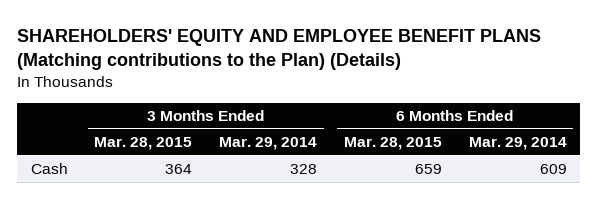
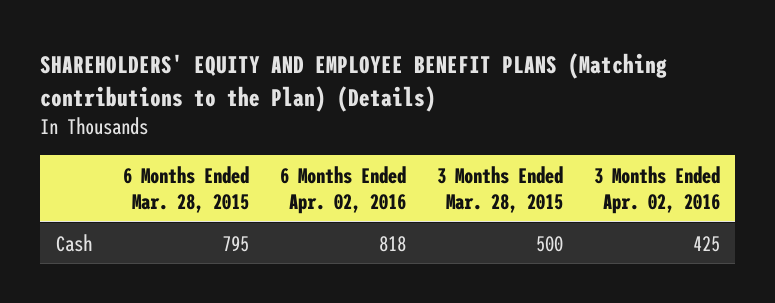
[219,137,318,151] Mar. 29, 2014 -> none
[468,137,567,151] Mar. 29, 2014 -> none
none -> [279,165,406,214] 6 Months Ended Apr. 02, 2016
none -> [593,165,720,214] 3 Months Ended Apr. 02, 2016
[165,164,193,175] 364 -> [535,235,563,252] 500
[414,164,442,175] 659 -> [221,235,249,252] 795

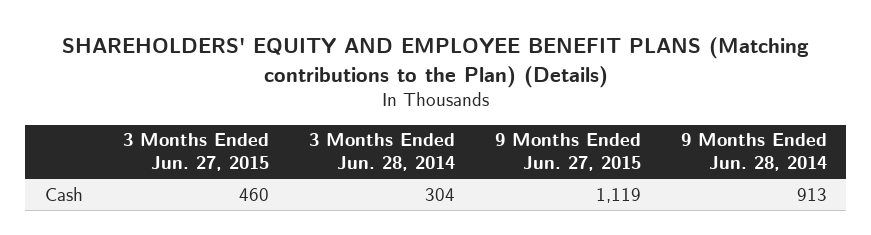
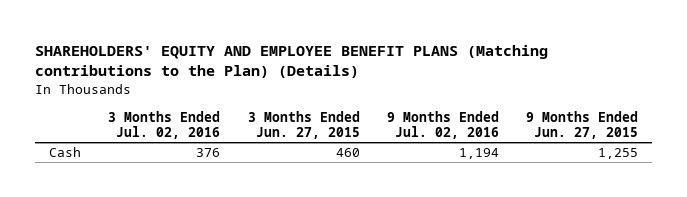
[308,133,455,172] 3 Months Ended Jun. 28, 2014 -> none
[680,133,827,172] 9 Months Ended Jun. 28, 2014 -> none
none -> [108,110,221,140] 3 Months Ended Jul. 02, 2016
none -> [386,110,499,140] 9 Months Ended Jul. 02, 2016
[595,187,641,203] 1,119 -> [598,148,639,160] 1,255

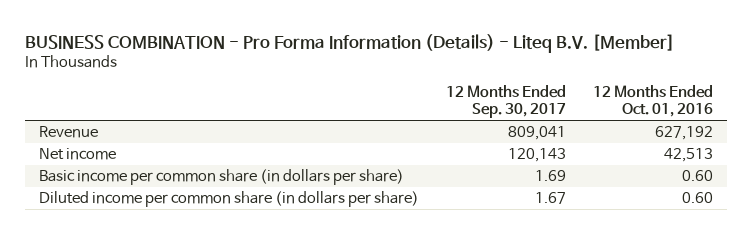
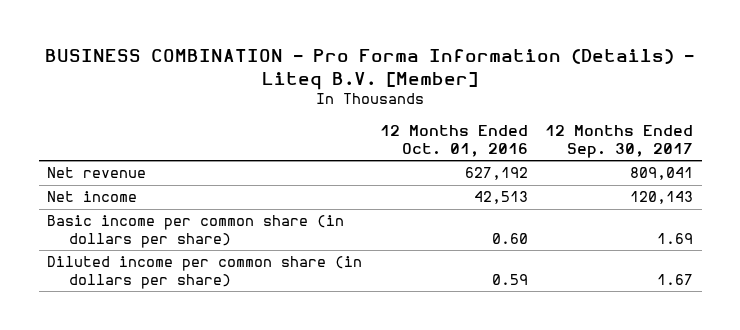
[38,126,98,139] Revenue -> [47,167,147,179] Net revenue
[682,192,714,204] 0.60 -> [491,274,528,286] 0.59

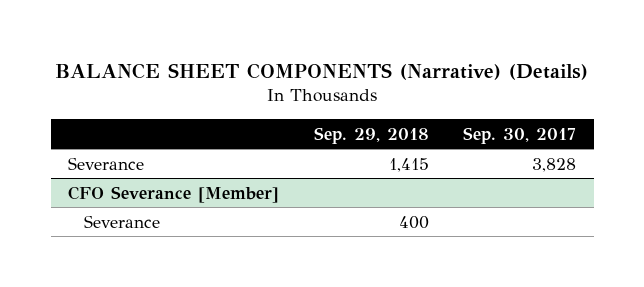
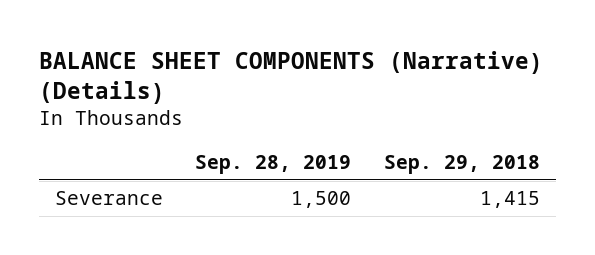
[463,126,577,144] Sep. 30, 2017 -> none
none -> [195,155,352,175] Sep. 28, 2019
[68,185,280,203] CFO Severance [Member] -> none
[84,214,161,228] Severance -> none

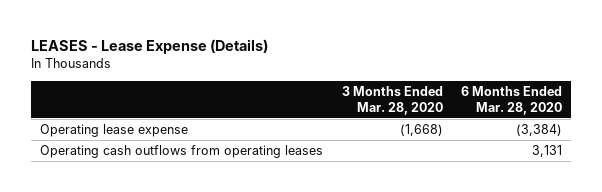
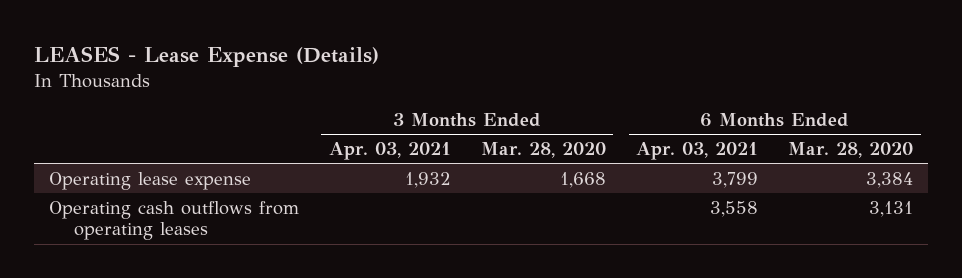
none -> [328,142,451,161] Apr. 03, 2021
none -> [636,142,759,161] Apr. 03, 2021
[399,124,443,137] (1,668) -> [559,171,606,188] 1,668
[515,124,562,137] (3,384) -> [866,171,914,188] 3,384

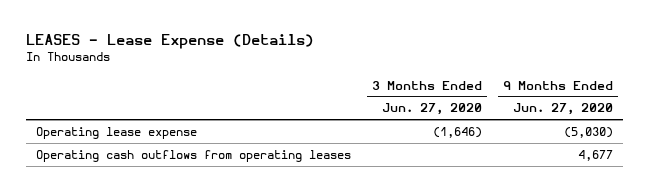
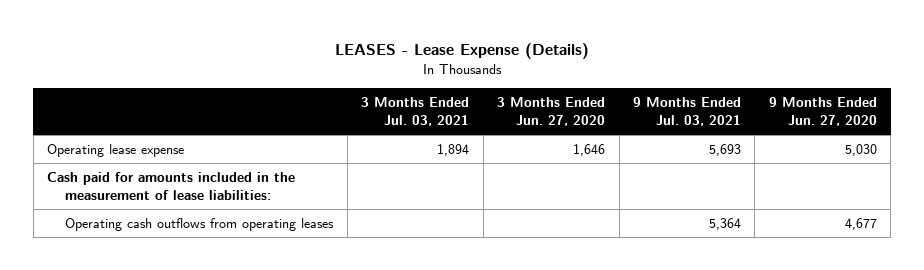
none -> [361,97,470,127] 3 Months Ended Jul. 03, 2021
none -> [632,97,741,127] 9 Months Ended Jul. 03, 2021
[433,127,483,139] (1,646) -> [573,143,606,156] 1,646
[563,127,613,139] (5,030) -> [844,143,877,156] 5,030
none -> [47,171,296,200] Cash paid for amounts included in the measurement of lease liabilities:

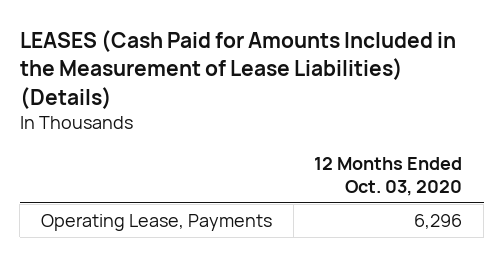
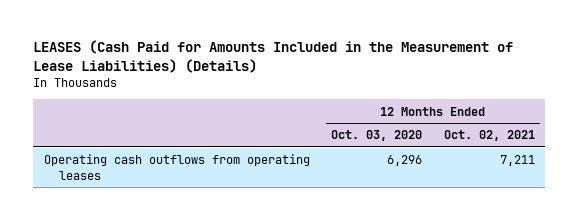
none -> [443,130,535,142] Oct. 02, 2021
[41,213,273,231] Operating Lease, Payments -> [43,154,310,180] Operating cash outflows from operating leases

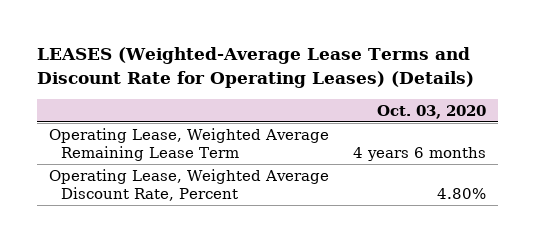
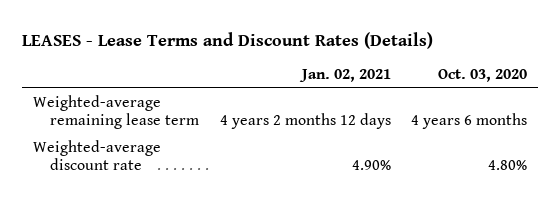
[37,47,475,88] LEASES (Weighted-Average Lease Terms and Discount Rate for Operating Leases) (Details) -> [22,32,434,50] LEASES - Lease Terms and Discount Rates (Details)
none -> [298,69,391,83] Jan. 02, 2021
[49,128,330,162] Operating Lease, Weighted Average Remaining Lease Term -> [32,94,199,130] Weighted-average remaining lease term
[49,169,330,202] Operating Lease, Weighted Average Discount Rate, Percent -> [32,139,161,171] Weighted-average discount rate

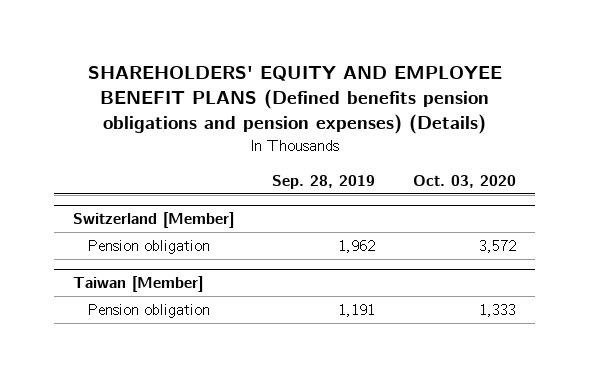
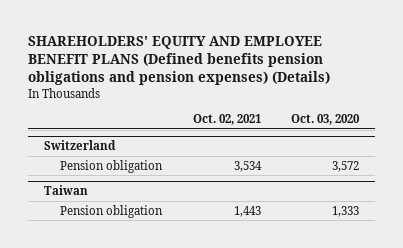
[272,174,376,189] Sep. 28, 2019 -> none
none -> [192,114,261,126] Oct. 02, 2021
[72,212,234,229] Switzerland [Member] -> [43,140,116,151] Switzerland
[72,276,203,293] Taiwan [Member] -> [43,185,88,196] Taiwan

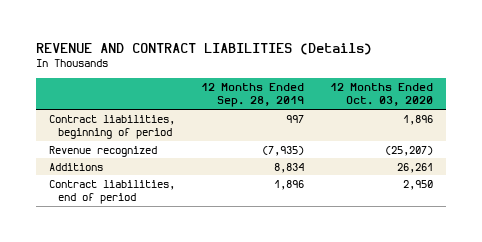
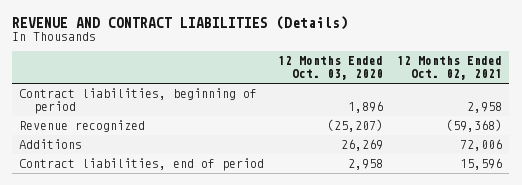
[201,82,305,108] 12 Months Ended Sep. 28, 2019 -> none
none -> [397,56,503,80] 12 Months Ended Oct. 02, 2021
[397,162,434,173] 26,261 -> [341,139,384,152] 26,269
[403,179,434,190] 2,950 -> [348,159,384,171] 2,958

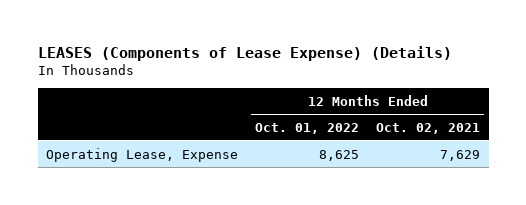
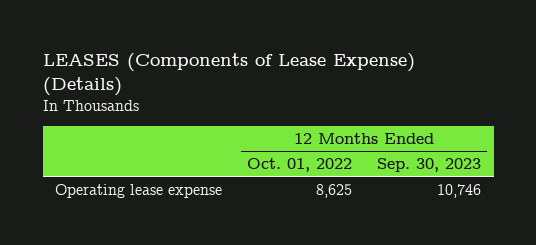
[376,122,481,134] Oct. 02, 2021 -> none
none -> [377,158,482,173] Sep. 30, 2023
[46,147,239,162] Operating Lease, Expense -> [55,183,223,198] Operating lease expense

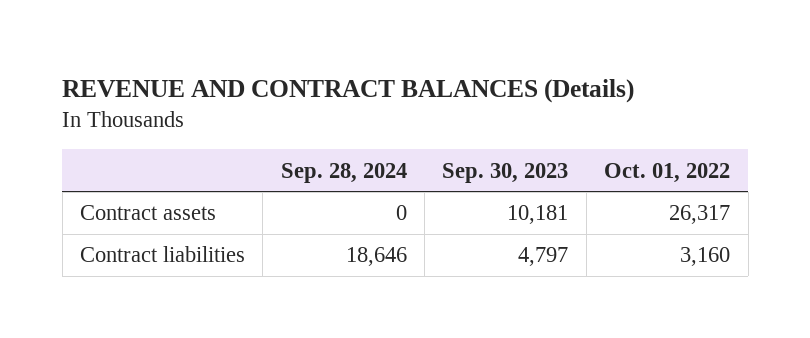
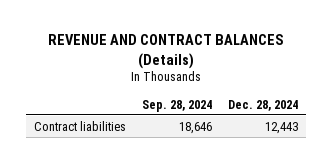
[442,162,569,183] Sep. 30, 2023 -> none
[604,162,731,183] Oct. 01, 2022 -> none
none -> [228,99,299,111] Dec. 28, 2024
[79,205,216,221] Contract assets -> none

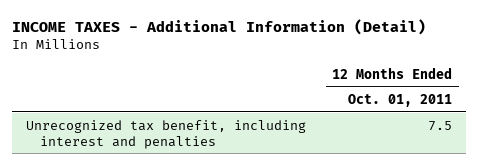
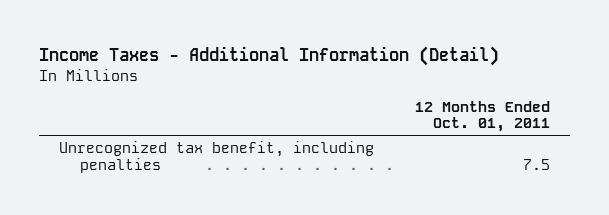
[12,19,427,36] INCOME TAXES - Additional Information (Detail) -> [39,46,500,67] Income Taxes - Additional Information (Detail)
[25,119,306,149] Unrecognized tax benefit, including interest and penalties -> [59,140,375,173] Unrecognized tax benefit, including penalties

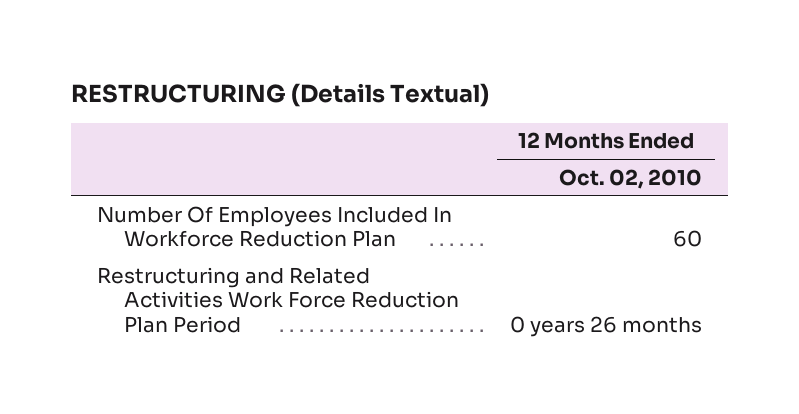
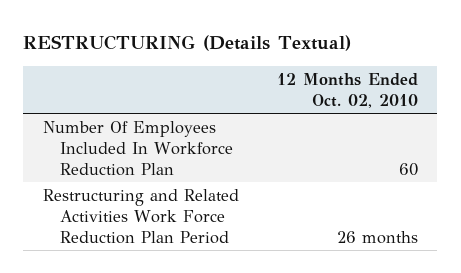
[510,315,703,337] 0 years 26 months -> [337,230,419,244] 26 months

